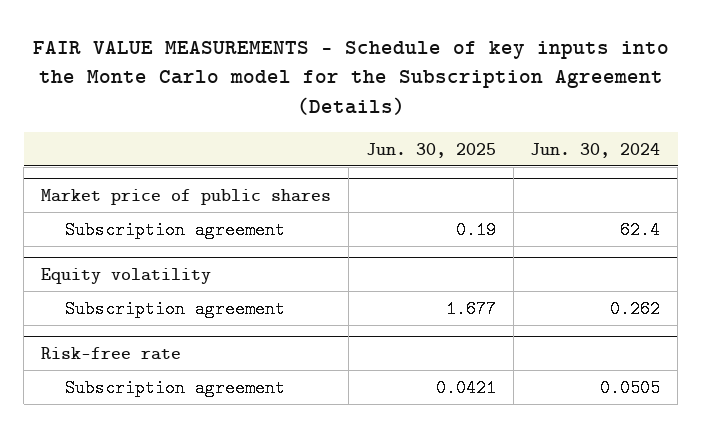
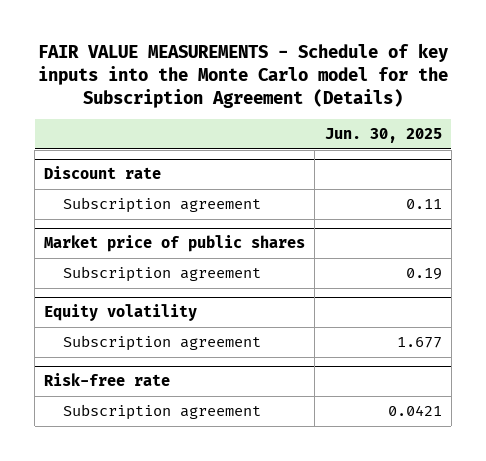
[530,142,661,158] Jun. 30, 2024 -> none
none -> [44,166,162,180] Discount rate
none -> [62,197,261,214] Subscription agreement

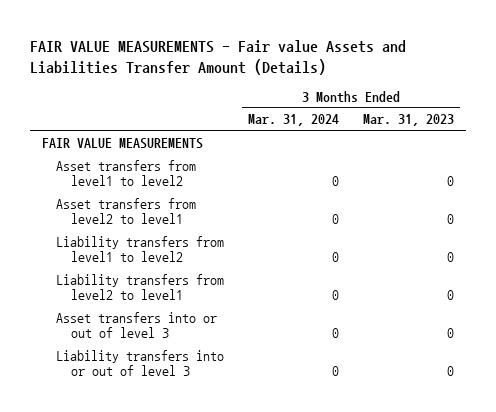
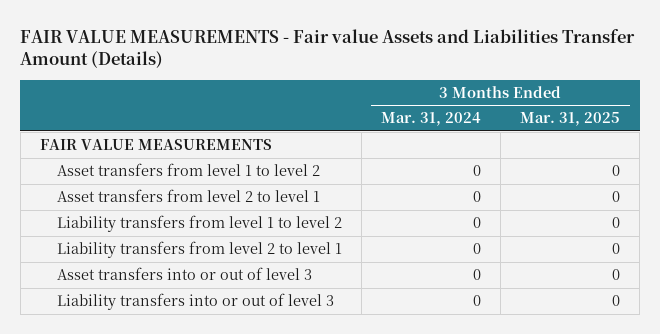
[362,114,454,127] Mar. 31, 2023 -> none
none -> [520,112,621,127] Mar. 31, 2025
[56,159,197,187] Asset transfers from level1 to level2 -> [56,163,320,177] Asset transfers from level 1 to level 2
[56,197,197,225] Asset transfers from level2 to level1 -> [56,189,320,203] Asset transfers from level 2 to level 1
[56,235,225,263] Liability transfers from level1 to level2 -> [56,215,342,233] Liability transfers from level 1 to level 2
[56,273,225,301] Liability transfers from level2 to level1 -> [56,241,342,259] Liability transfers from level 2 to level 1

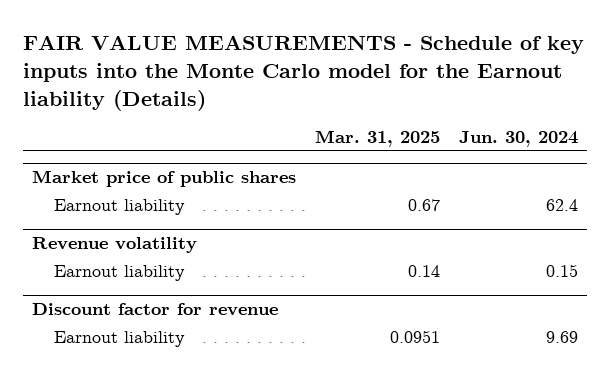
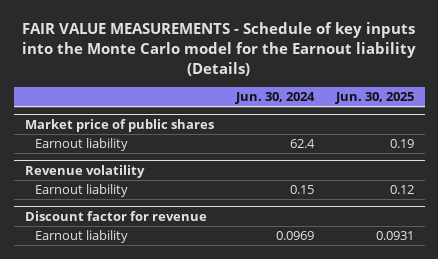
[315,130,441,148] Mar. 31, 2025 -> none
none -> [334,92,414,105] Jun. 30, 2025
[545,330,578,343] 9.69 -> [275,231,314,241] 0.0969

